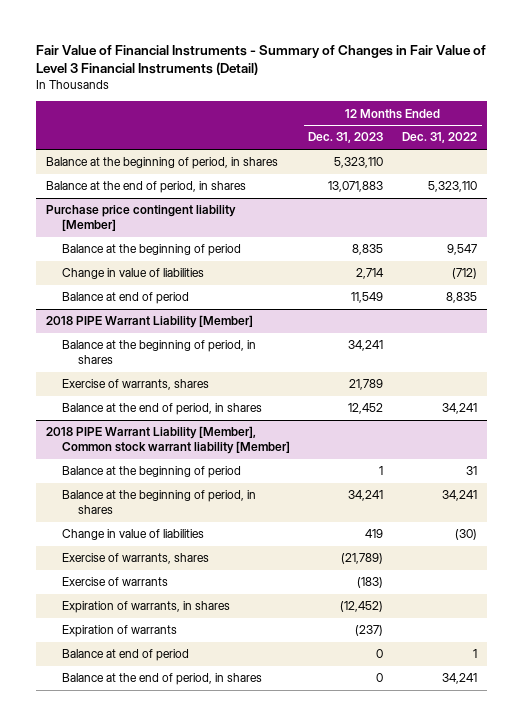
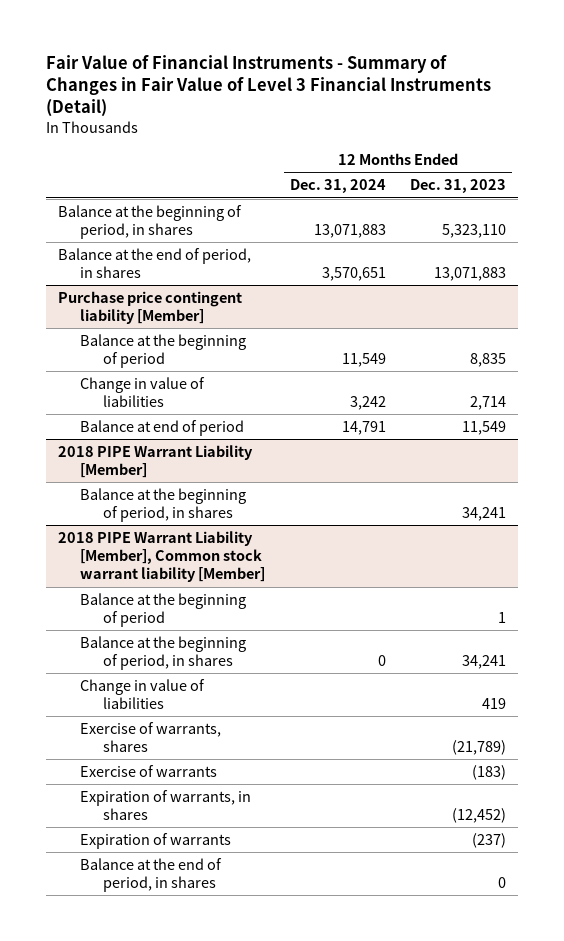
[402,132,478,144] Dec. 31, 2022 -> none
none -> [289,179,386,194] Dec. 31, 2024
[61,379,209,391] Exercise of warrants, shares -> none
[61,403,262,416] Balance at the end of period, in shares -> none
[61,649,189,662] Balance at end of period -> none

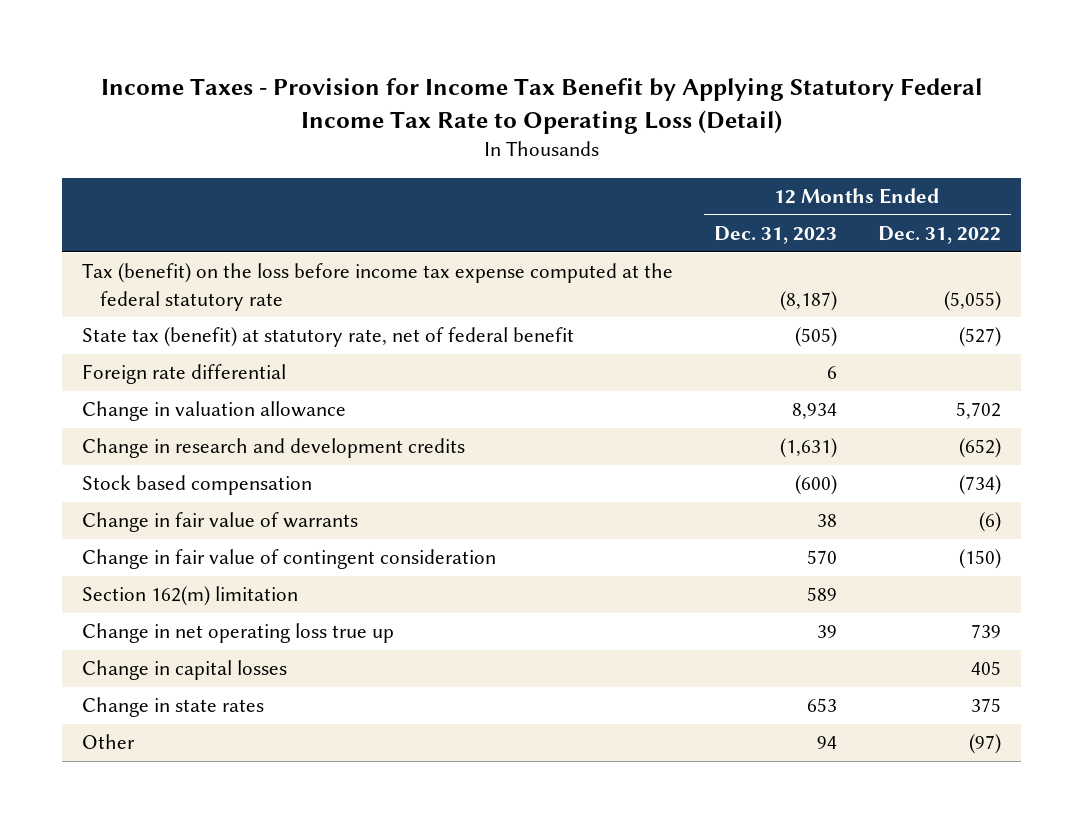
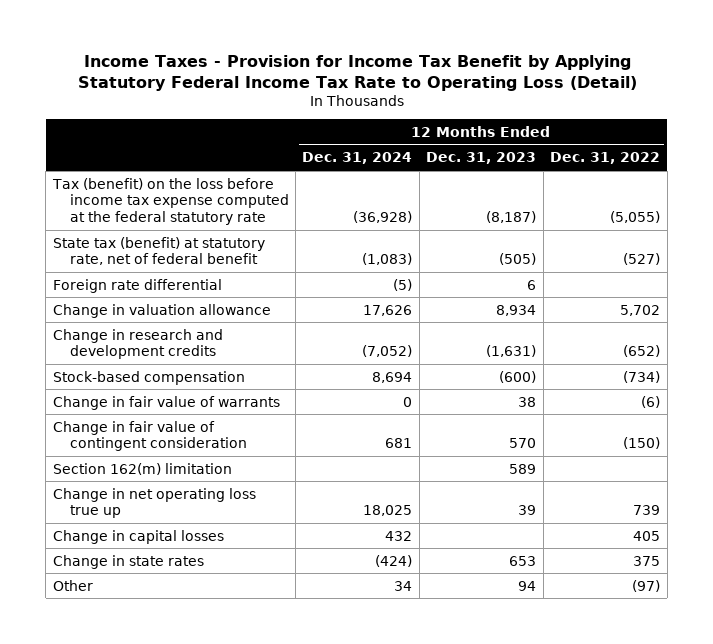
none -> [302,152,413,165] Dec. 31, 2024
[82,475,313,496] Stock based compensation -> [52,370,245,385] Stock-based compensation

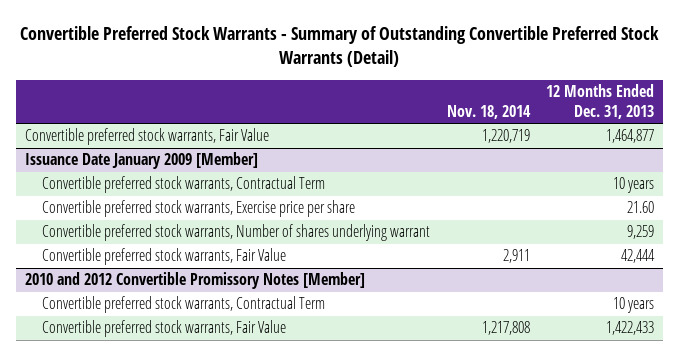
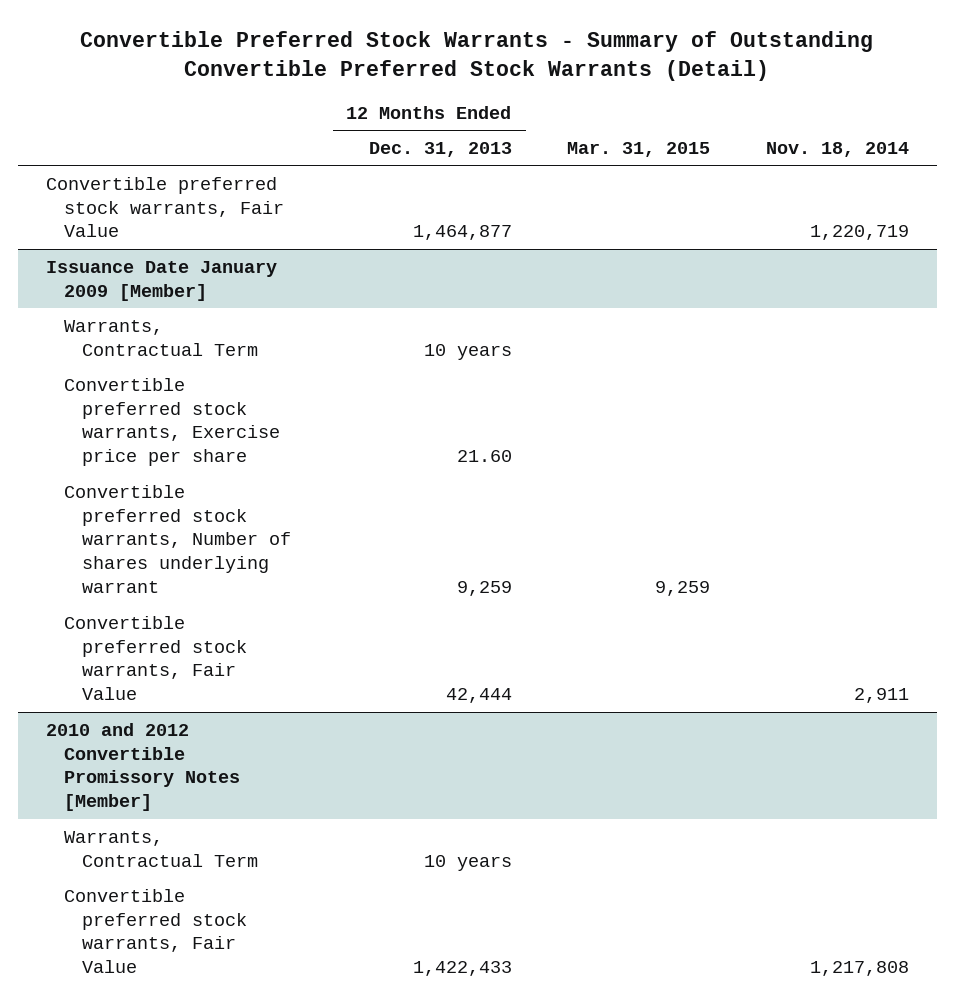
none -> [567,142,711,158] Mar. 31, 2015
[42,176,326,194] Convertible preferred stock warrants, Contractual Term -> [64,319,259,356] Warrants, Contractual Term
[42,296,326,314] Convertible preferred stock warrants, Contractual Term -> [64,830,259,867] Warrants, Contractual Term

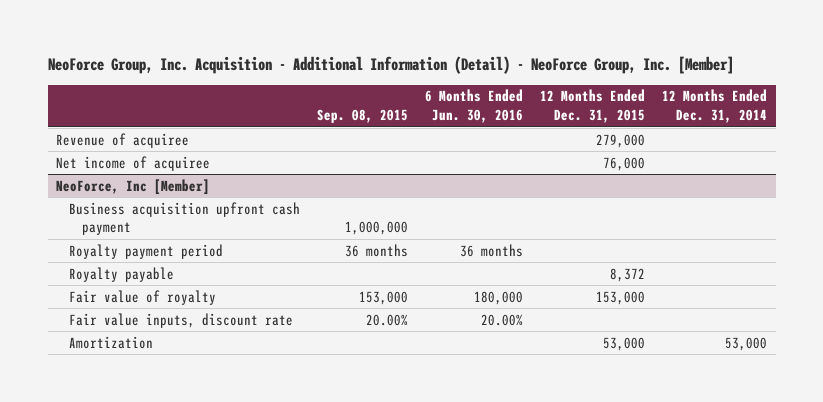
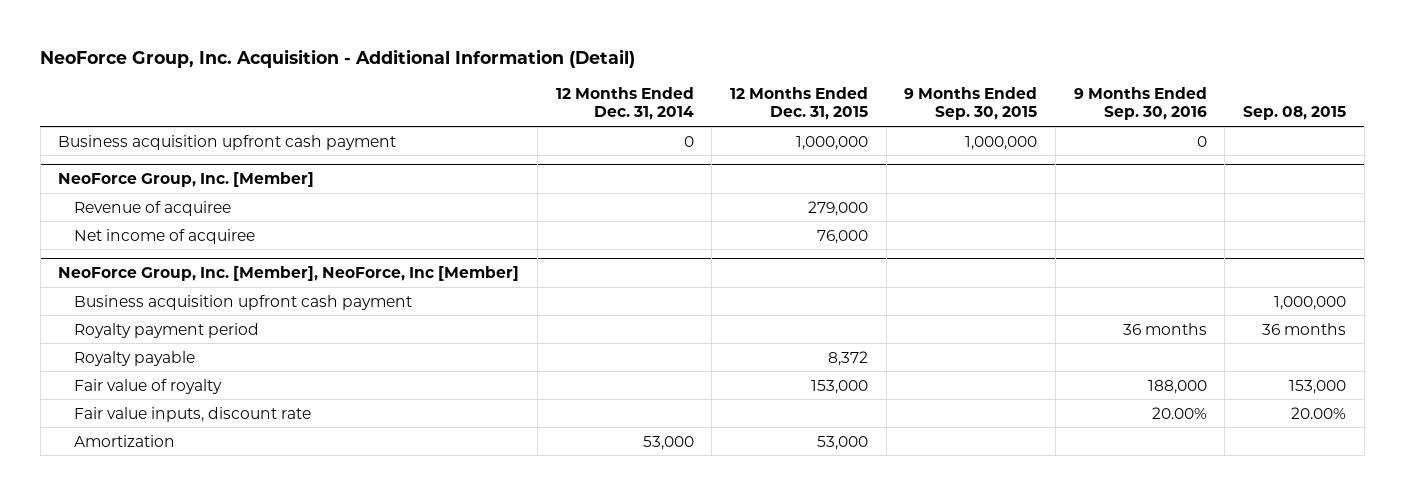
[47,56,734,75] NeoForce Group, Inc. Acquisition - Additional Information (Detail) - NeoForce Group, Inc. [Member] -> [40,48,636,68] NeoForce Group, Inc. Acquisition - Additional Information (Detail)
[425,89,524,124] 6 Months Ended Jun. 30, 2016 -> none
none -> [904,86,1038,121] 9 Months Ended Sep. 30, 2015
none -> [1073,86,1207,121] 9 Months Ended Sep. 30, 2016
none -> [58,134,397,150] Business acquisition upfront cash payment
none -> [58,171,315,187] NeoForce Group, Inc. [Member]
[56,178,211,195] NeoForce, Inc [Member] -> [58,265,520,281] NeoForce Group, Inc. [Member], NeoForce, Inc [Member]

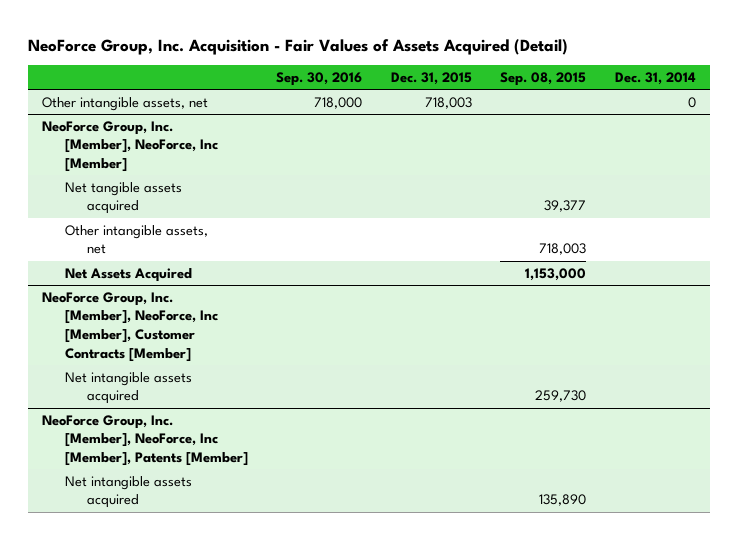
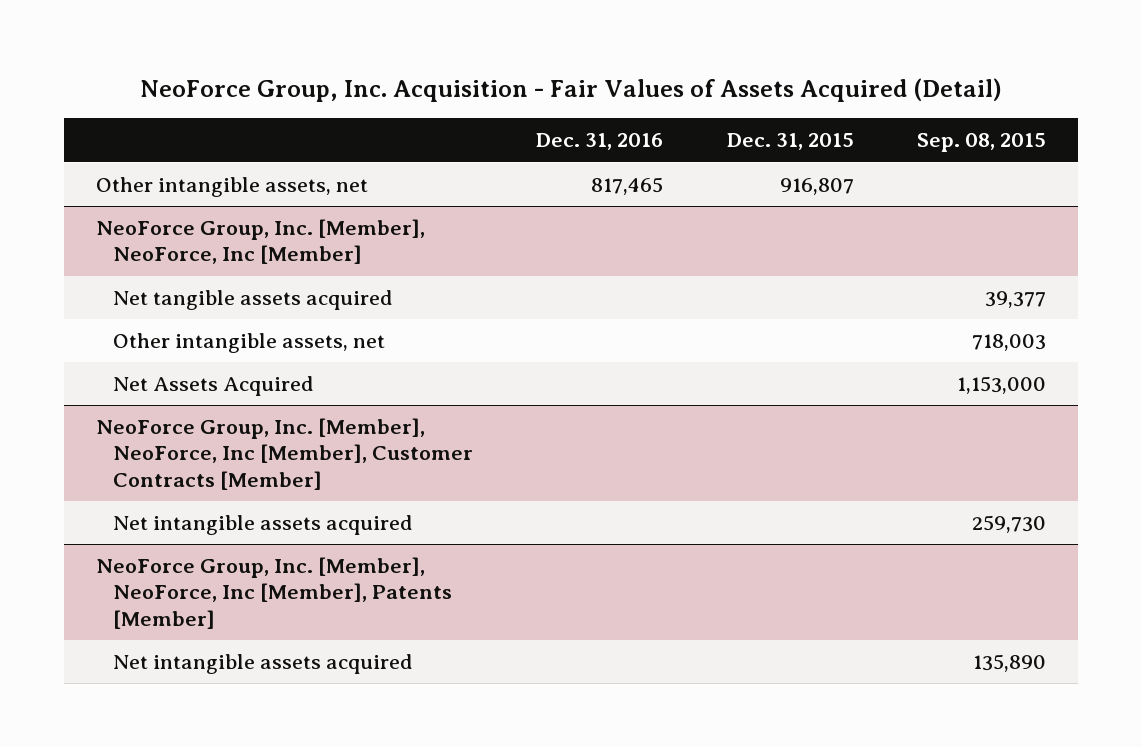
[276,72,363,87] Sep. 30, 2016 -> none
[615,72,697,86] Dec. 31, 2014 -> none
none -> [536,133,664,151] Dec. 31, 2016
[424,96,472,109] 718,003 -> [779,178,854,196] 916,807

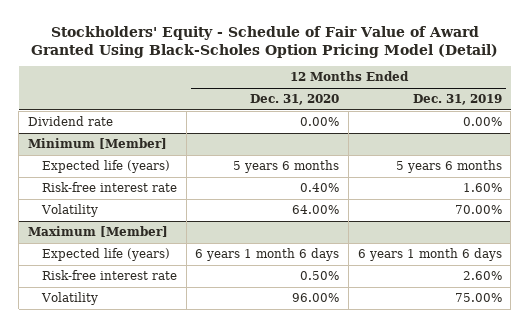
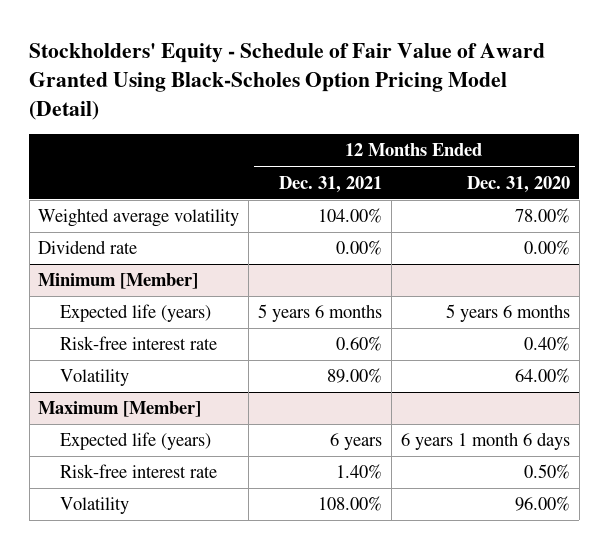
[412,94,502,106] Dec. 31, 2019 -> none
none -> [279,175,383,193] Dec. 31, 2021
none -> [38,208,240,228] Weighted average volatility

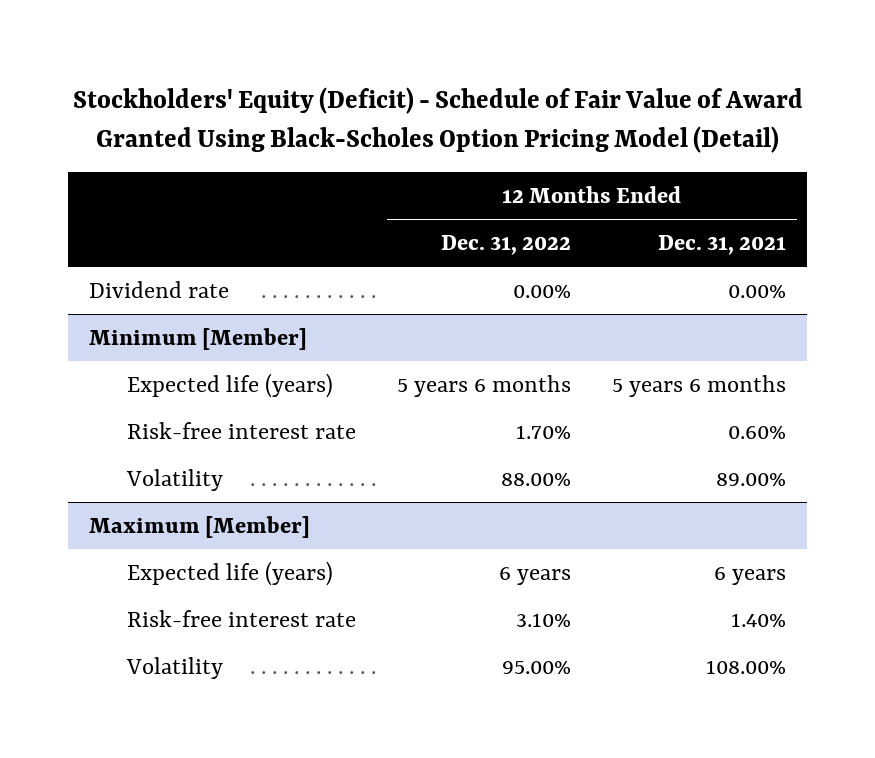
[29,42,546,120] Stockholders' Equity - Schedule of Fair Value of Award Granted Using Black-Scholes Option Pricing Model (Detail) -> [72,86,803,154] Stockholders' Equity (Deficit) - Schedule of Fair Value of Award Granted Using Black-Scholes Option Pricing Model (Detail)
[467,175,571,193] Dec. 31, 2020 -> none
none -> [441,234,572,255] Dec. 31, 2022
[38,208,240,228] Weighted average volatility -> none

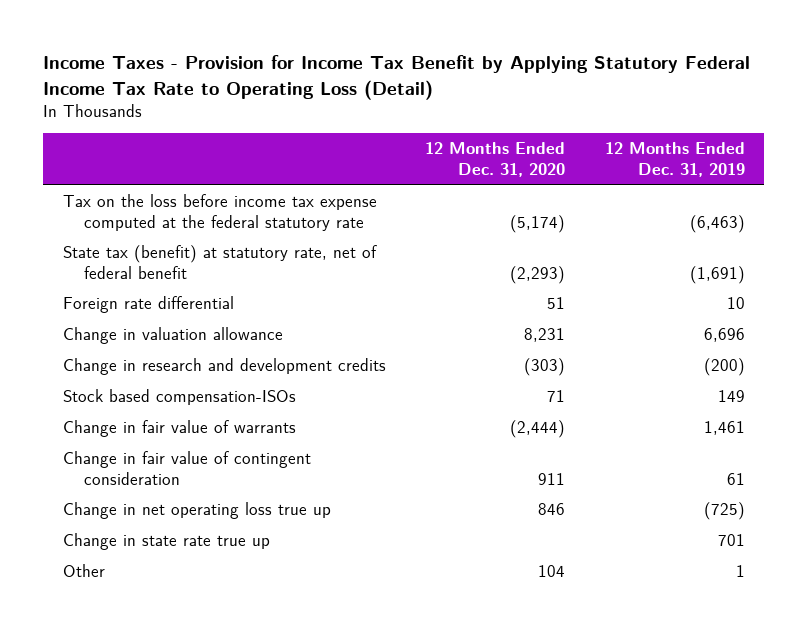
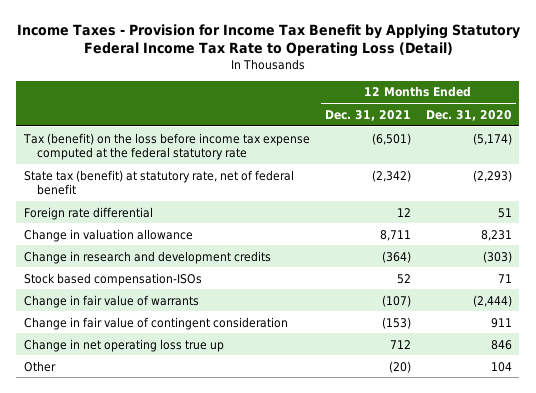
[604,142,745,178] 12 Months Ended Dec. 31, 2019 -> none
none -> [324,109,411,121] Dec. 31, 2021
[62,194,377,231] Tax on the loss before income tax expense computed at the federal statutory rate -> [22,132,310,160] Tax (benefit) on the loss before income tax expense computed at the federal statutory rate
[62,533,270,551] Change in state rate true up -> none

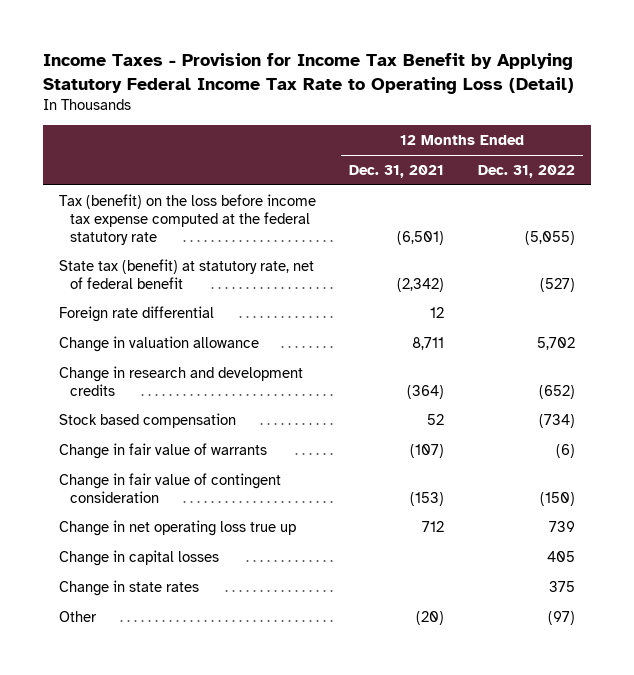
[425,109,512,121] Dec. 31, 2020 -> none
none -> [477,164,575,178] Dec. 31, 2022
[23,272,202,286] Stock based compensation-ISOs -> [59,412,237,428] Stock based compensation
none -> [59,549,220,566] Change in capital losses
none -> [59,579,200,596] Change in state rates

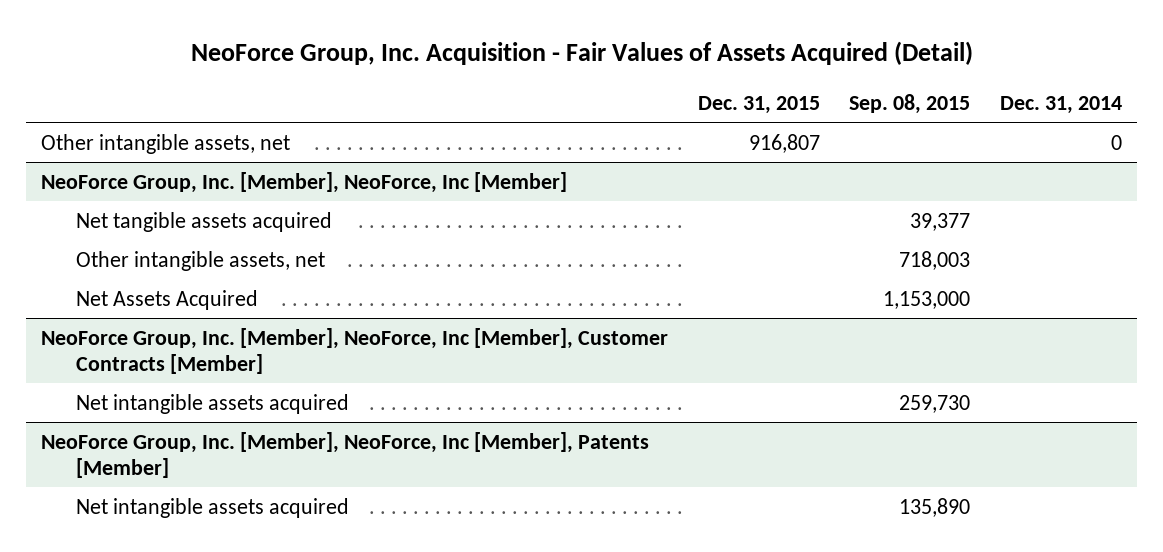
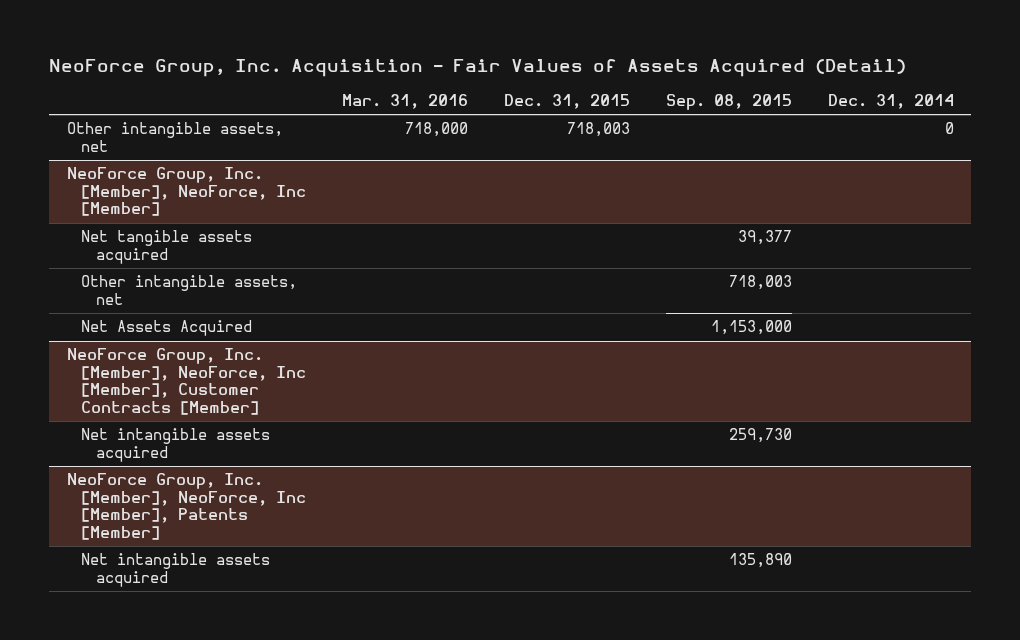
none -> [341,93,468,109] Mar. 31, 2016
[748,133,820,153] 916,807 -> [566,122,630,138] 718,003

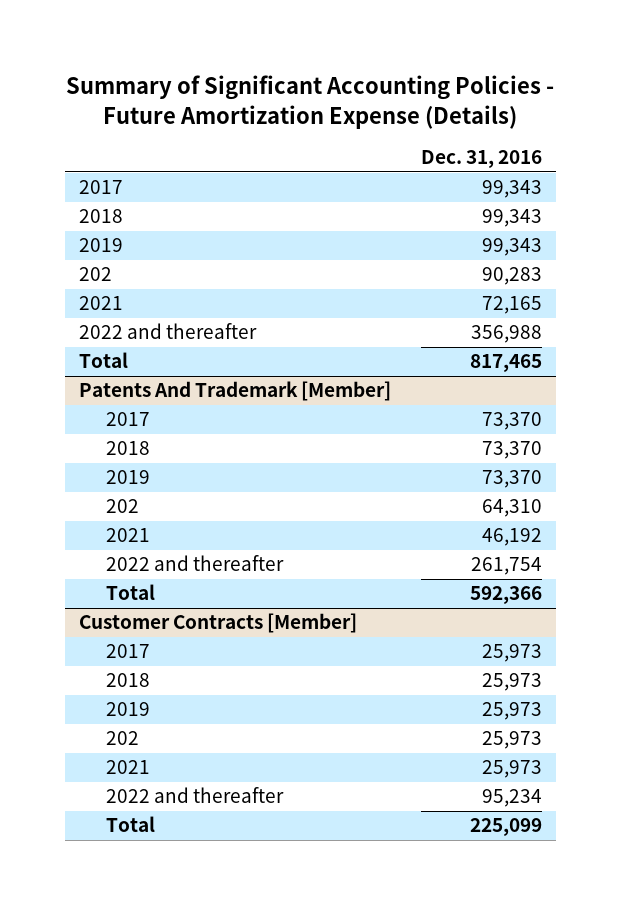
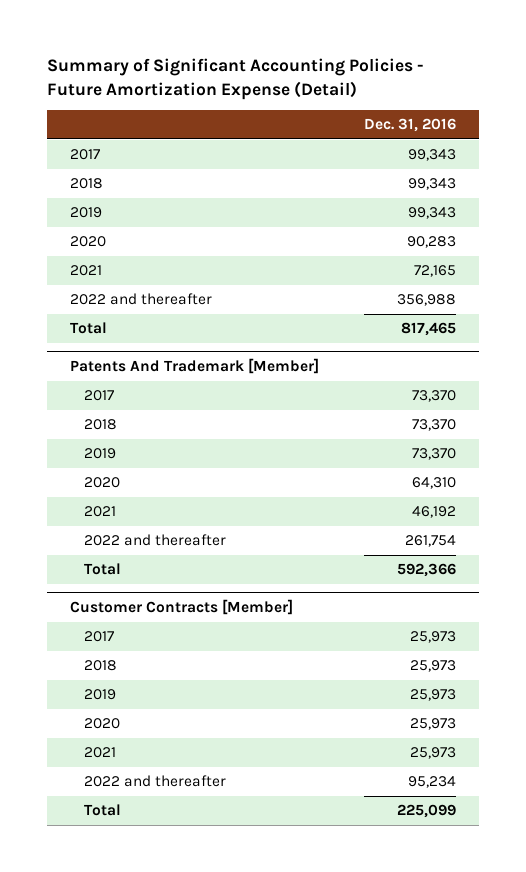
[66,75,555,129] Summary of Significant Accounting Policies - Future Amortization Expense (Details) -> [47,58,425,100] Summary of Significant Accounting Policies - Future Amortization Expense (Detail)
[79,267,113,282] 202 -> [70,236,107,248] 2020
[105,499,139,514] 202 -> [83,477,120,489] 2020
[105,731,139,746] 202 -> [83,718,120,730] 2020

